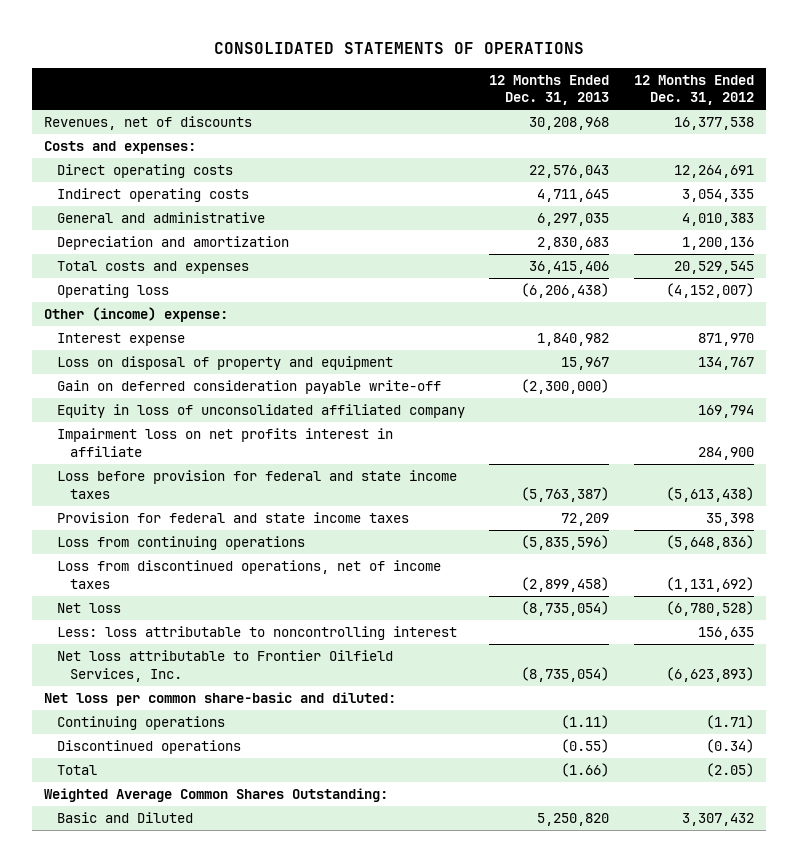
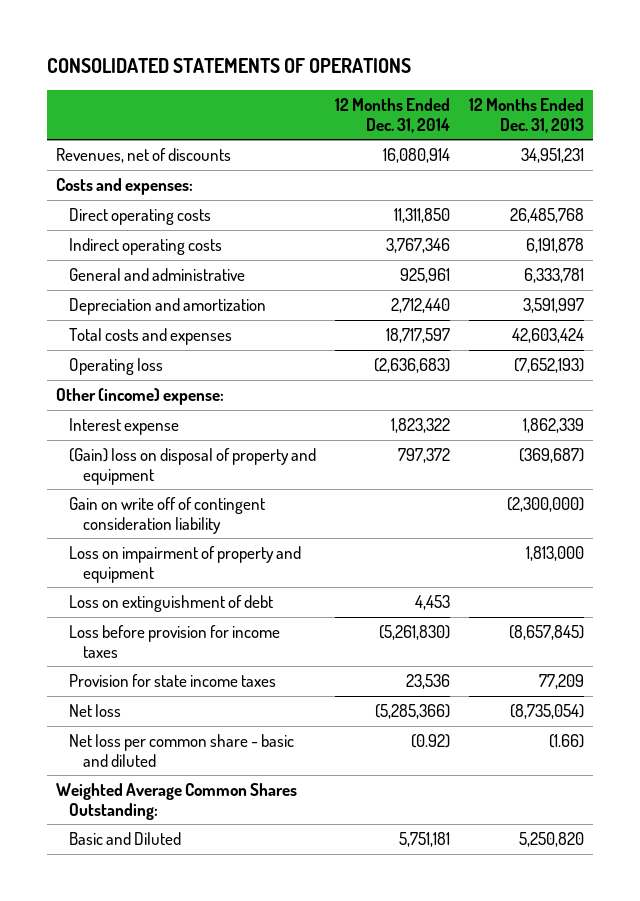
[633,74,754,106] 12 Months Ended Dec. 31, 2012 -> none
none -> [335,98,451,133] 12 Months Ended Dec. 31, 2014
[529,117,610,131] 30,208,968 -> [520,148,584,164] 34,951,231
[529,165,610,179] 22,576,043 -> [509,208,584,224] 26,485,768
[537,189,610,203] 4,711,645 -> [525,238,584,254] 6,191,878
[537,213,610,227] 6,297,035 -> [523,268,584,284] 6,333,781
[537,237,610,251] 2,830,683 -> [522,298,584,314] 3,591,997
[529,261,610,275] 36,415,406 -> [511,328,584,344] 42,603,424
[521,283,610,299] (6,206,438) -> [513,358,584,374] (7,652,193)
[57,404,466,419] Equity in loss of unconsolidated affiliated company -> none
[57,428,394,457] Impairment loss on net profits interest in affiliate -> none
[57,536,306,551] Loss from continuing operations -> none
[57,560,442,589] Loss from discontinued operations, net of income taxes -> none
[537,333,610,347] 1,840,982 -> [522,418,584,434] 1,862,339
[57,356,394,371] Loss on disposal of property and equipment -> [69,448,317,485] (Gain) loss on disposal of property and equipment
[561,357,610,371] 15,967 -> [518,448,584,464] (369,687)
[57,380,442,395] Gain on deferred consideration payable write-off -> [69,497,266,534] Gain on write off of contingent consideration liability
none -> [69,546,302,583] Loss on impairment of property and equipment
none -> [69,595,274,613] Loss on extinguishment of debt
[57,470,458,499] Loss before provision for federal and state income taxes -> [69,625,281,658] Loss before provision for income taxes
[521,486,610,502] (5,763,387) -> [508,625,584,641] (8,657,845)
[57,512,410,524] Provision for federal and state income taxes -> [69,674,277,688] Provision for state income taxes
[561,513,610,527] 72,209 -> [538,674,584,690] 77,209
[57,626,458,641] Less: loss attributable to noncontrolling interest -> none
[57,650,394,682] Net loss attributable to Frontier Oilfield Services, Inc. -> none
[43,692,396,707] Net loss per common share-basic and diluted: -> none
[57,716,226,731] Continuing operations -> none
[57,740,242,755] Discontinued operations -> none
[57,765,98,776] Total -> [69,734,295,767] Net loss per common share - basic and diluted

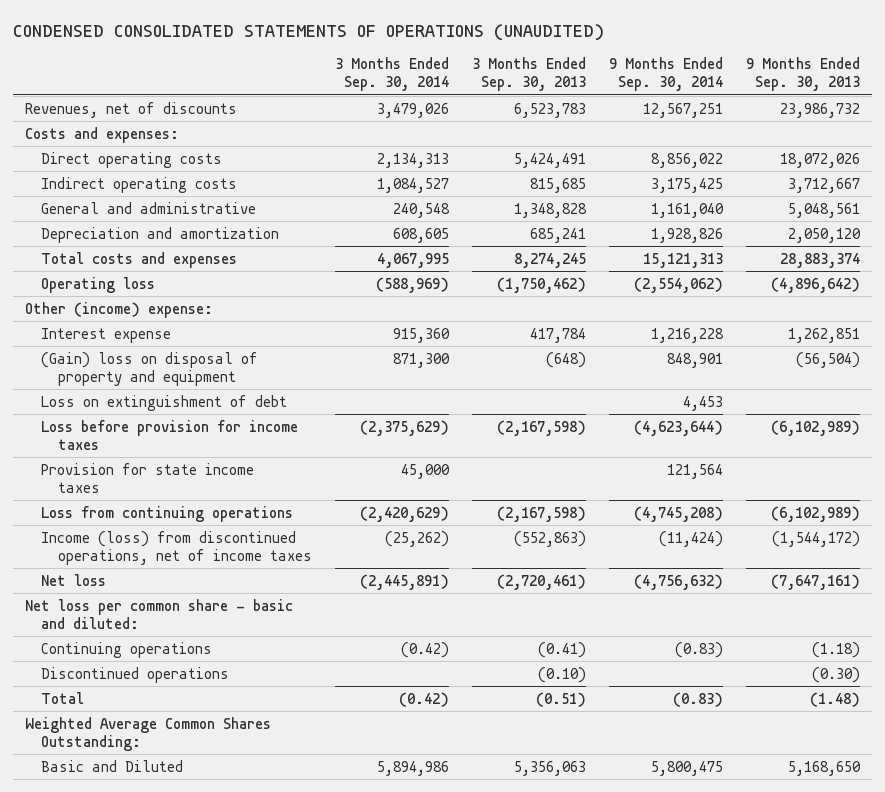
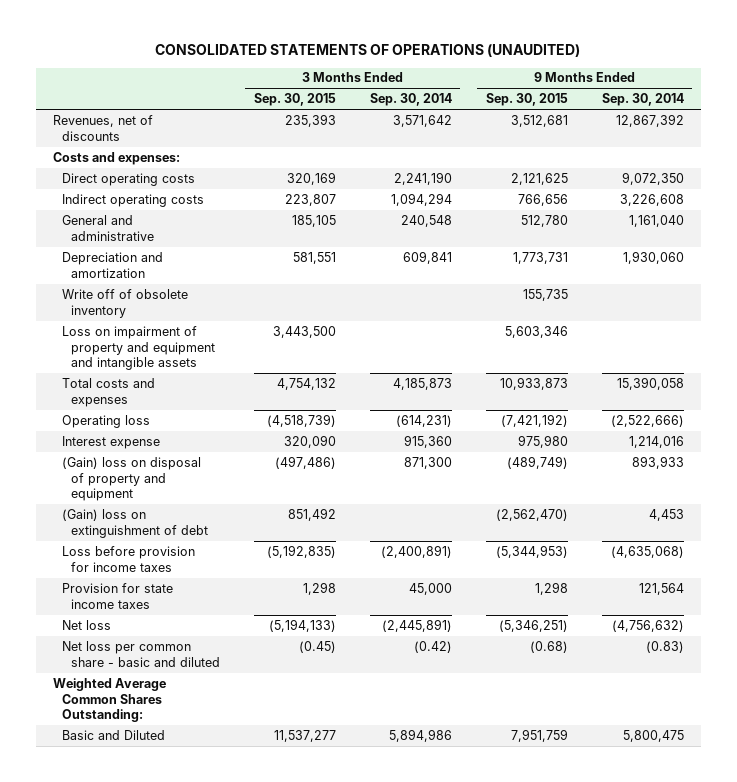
[13,23,605,41] CONDENSED CONSOLIDATED STATEMENTS OF OPERATIONS (UNAUDITED) -> [155,44,581,58] CONSOLIDATED STATEMENTS OF OPERATIONS (UNAUDITED)
[472,57,587,92] 3 Months Ended Sep. 30, 2013 -> none
[746,57,861,92] 9 Months Ended Sep. 30, 2013 -> none
none -> [253,93,336,107] Sep. 30, 2015
none -> [485,93,568,107] Sep. 30, 2015
[376,102,449,118] 3,479,026 -> [392,114,452,127] 3,571,642
[643,102,724,118] 12,567,251 -> [615,113,684,127] 12,867,392
[376,152,449,168] 2,134,313 -> [393,171,452,185] 2,241,190
[651,152,724,168] 8,856,022 -> [621,171,684,185] 9,072,350
[376,177,449,193] 1,084,527 -> [390,192,452,206] 1,094,294
[651,177,724,193] 3,175,425 -> [619,193,684,206] 3,226,608
[24,301,213,318] Other (income) expense: -> none
[392,227,449,243] 608,605 -> [402,250,452,264] 609,841
[651,227,724,243] 1,928,826 -> [622,250,684,264] 1,930,060
none -> [61,288,188,318] Write off of obsolete inventory
none -> [61,325,215,371] Loss on impairment of property and equipment and intangible assets
[376,252,449,268] 4,067,995 -> [392,377,452,390] 4,185,873
[643,252,724,268] 15,121,313 -> [616,376,684,390] 15,390,058
[375,276,449,293] (588,969) -> [395,414,452,427] (614,231)
[634,276,724,293] (2,554,062) -> [610,414,684,427] (2,522,666)
[651,327,725,343] 1,216,228 -> [628,435,684,448] 1,214,016
[667,352,724,368] 848,901 -> [631,455,684,469] 893,933
[41,394,288,411] Loss on extinguishment of debt -> [61,508,208,538] (Gain) loss on extinguishment of debt
[359,419,449,436] (2,375,629) -> [380,544,452,558] (2,400,891)
[634,419,724,436] (4,623,644) -> [610,545,684,558] (4,635,068)
[41,505,294,522] Loss from continuing operations -> none
[41,530,312,565] Income (loss) from discontinued operations, net of income taxes -> none
[24,598,293,629] Net loss per common share - basic and diluted: -> none
[41,641,213,658] Continuing operations -> none
[41,666,230,683] Discontinued operations -> none
[41,691,85,704] Total -> [61,640,220,667] Net loss per common share - basic and diluted

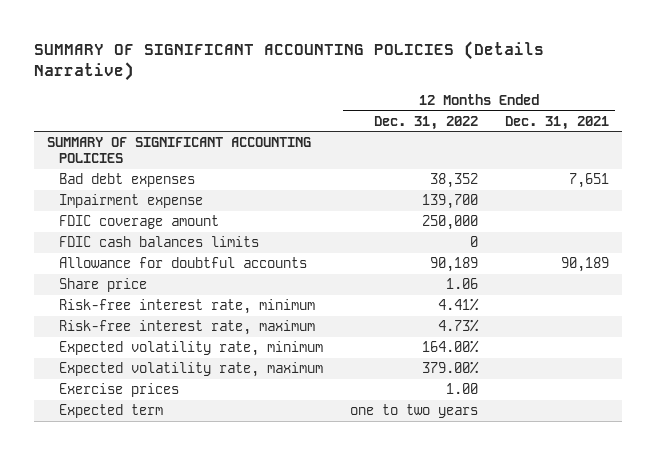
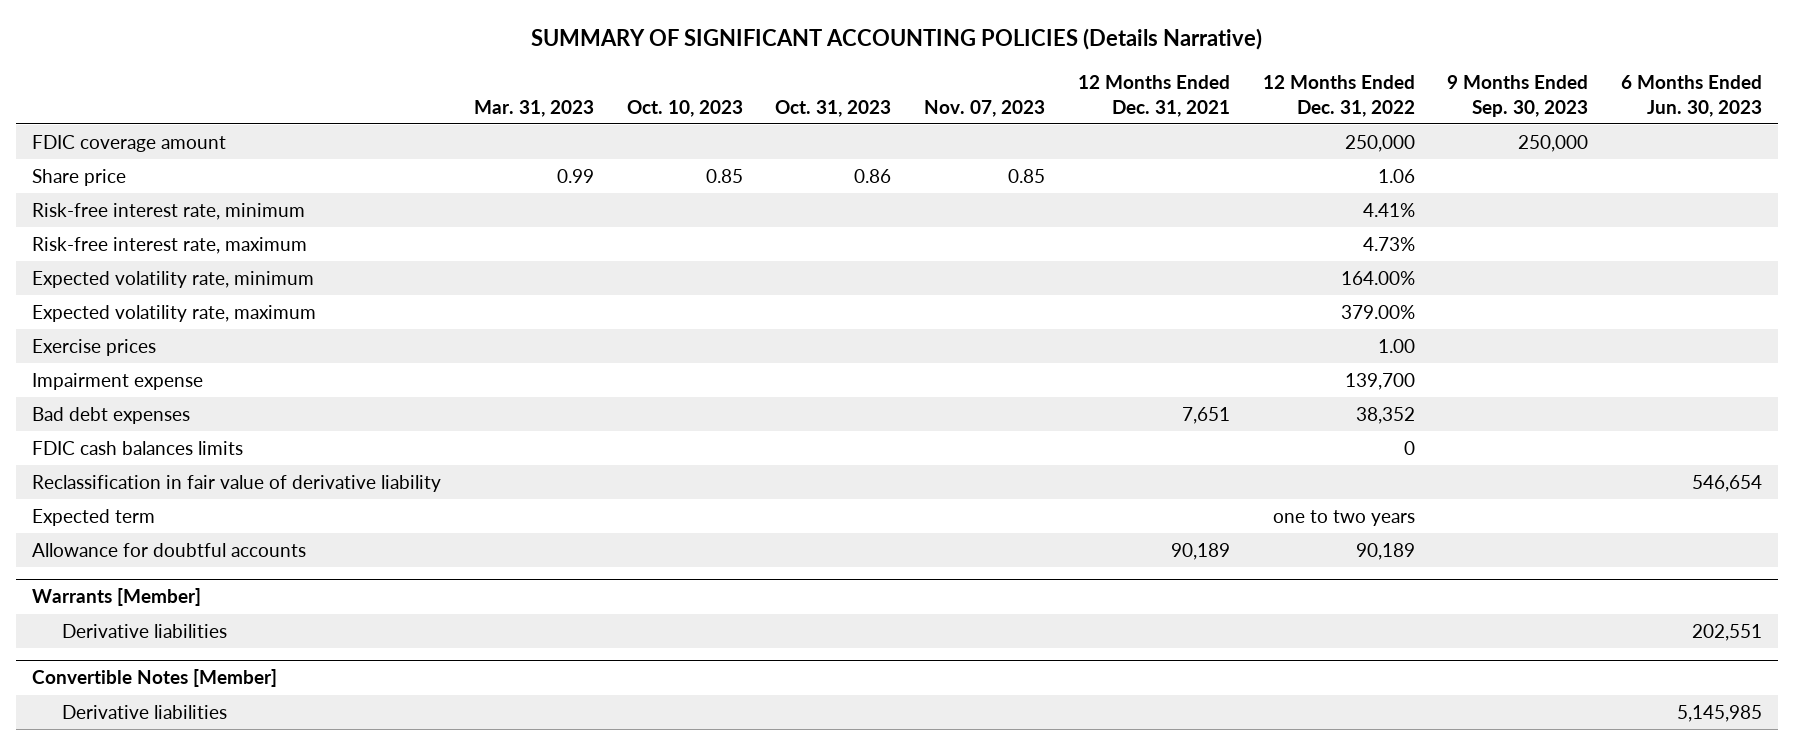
none -> [473,99,594,117] Mar. 31, 2023
none -> [626,99,743,117] Oct. 10, 2023
none -> [775,99,892,117] Oct. 31, 2023
none -> [924,99,1046,117] Nov. 07, 2023
none -> [1447,74,1589,117] 9 Months Ended Sep. 30, 2023
none -> [1621,74,1763,117] 6 Months Ended Jun. 30, 2023
[47,137,312,164] SUMMARY OF SIGNIFICANT ACCOUNTING POLICIES -> none
[58,194,203,209] Impairment expense -> [32,373,204,391] Impairment expense
[58,173,195,188] Bad debt expenses -> [32,407,191,425] Bad debt expenses
[58,236,259,248] FDIC cash balances limits -> [32,441,244,456] FDIC cash balances limits
none -> [32,475,442,493] Reclassification in fair value of derivative liability
[58,257,307,269] Allowance for doubtful accounts -> [32,543,307,558] Allowance for doubtful accounts
none -> [32,588,202,607] Warrants [Member]
none -> [62,624,228,639] Derivative liabilities
none -> [32,669,278,688] Convertible Notes [Member]
none -> [62,705,228,720] Derivative liabilities

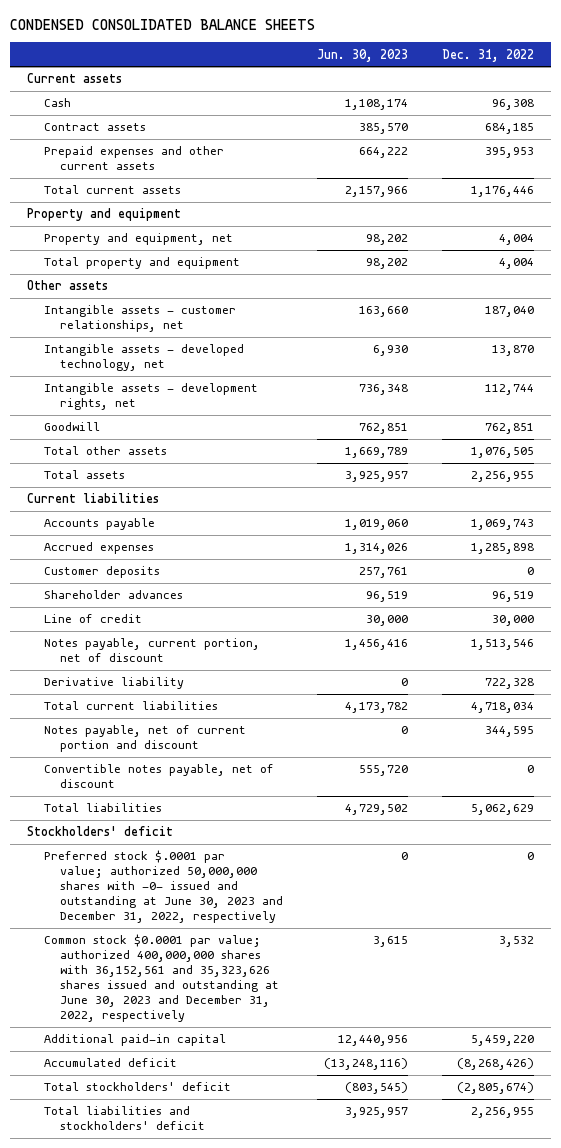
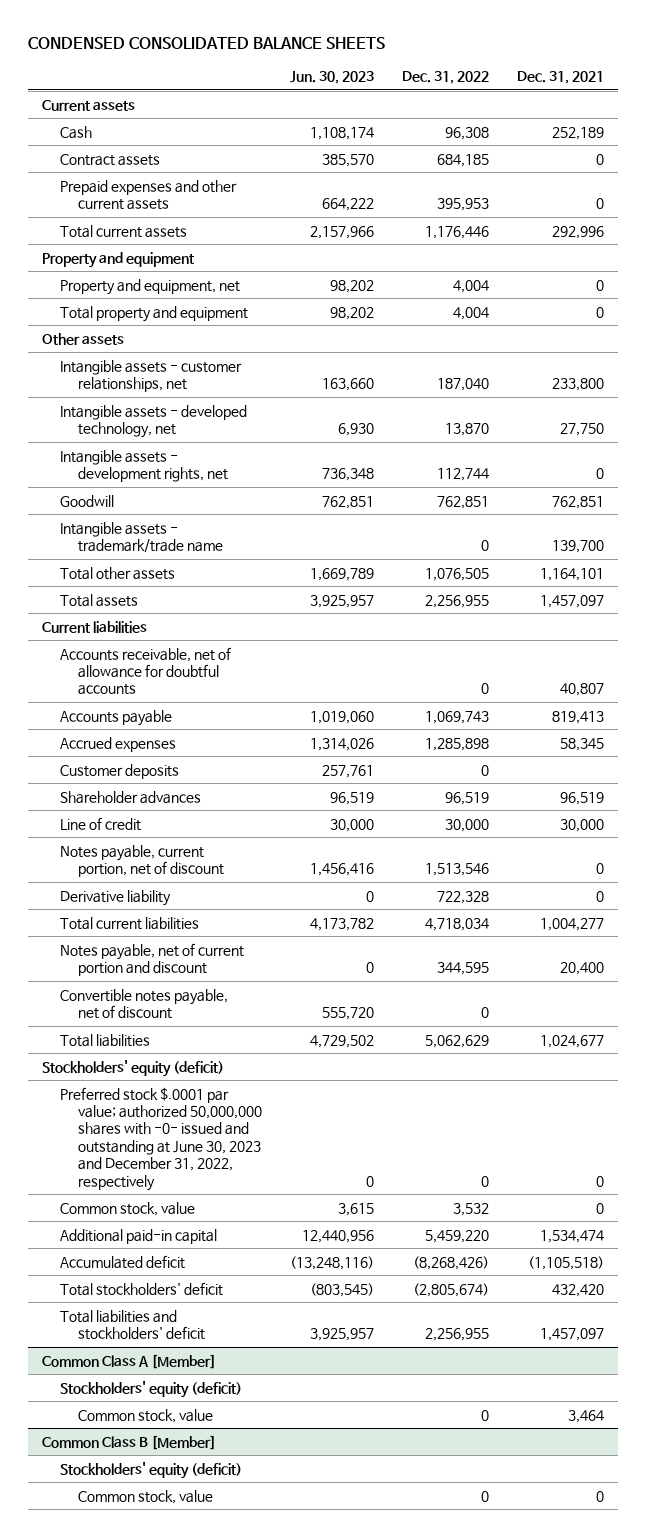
none -> [516,70,604,84] Dec. 31, 2021
none -> [59,521,224,554] Intangible assets - trademark/trade name
none -> [59,646,231,696] Accounts receivable, net of allowance for doubtful accounts
[27,826,174,837] Stockholders' deficit -> [41,1059,224,1077] Stockholders' equity (deficit)
[43,934,280,1023] Common stock $0.0001 par value; authorized 400,000,000 shares with 36,152,561 and 35,323,626 shares issued and outstanding at June 30, 2023 and December 31, 2022, respectively -> [59,1201,195,1216] Common stock, value
none -> [41,1353,216,1369] Common Class A [Member]
none -> [59,1380,242,1398] Stockholders' equity (deficit)
none -> [78,1408,214,1423] Common stock, value
none -> [41,1434,216,1450] Common Class B [Member]
none -> [59,1461,242,1479] Stockholders' equity (deficit)
none -> [78,1489,214,1504] Common stock, value

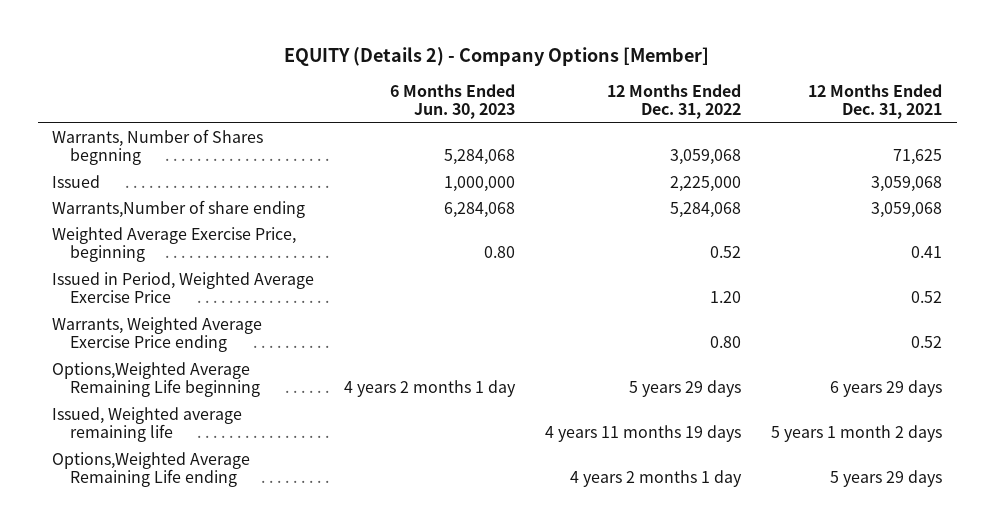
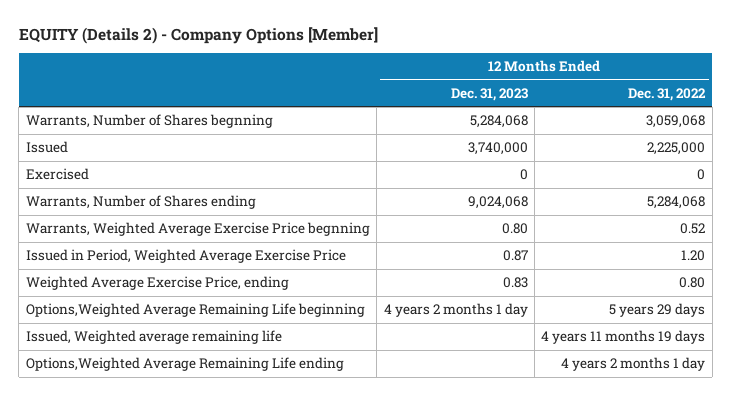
[390,83,516,120] 6 Months Ended Jun. 30, 2023 -> none
[807,83,942,120] 12 Months Ended Dec. 31, 2021 -> none
none -> [450,87,528,101] Dec. 31, 2023
none -> [25,168,89,181] Exercised
[52,199,306,218] Warrants,Number of share ending -> [25,195,256,210] Warrants, Number of Shares ending
[52,226,297,263] Weighted Average Exercise Price, beginning -> [25,222,370,237] Warrants, Weighted Average Exercise Price begnning
[52,316,263,353] Warrants, Weighted Average Exercise Price ending -> [25,276,289,291] Weighted Average Exercise Price, ending

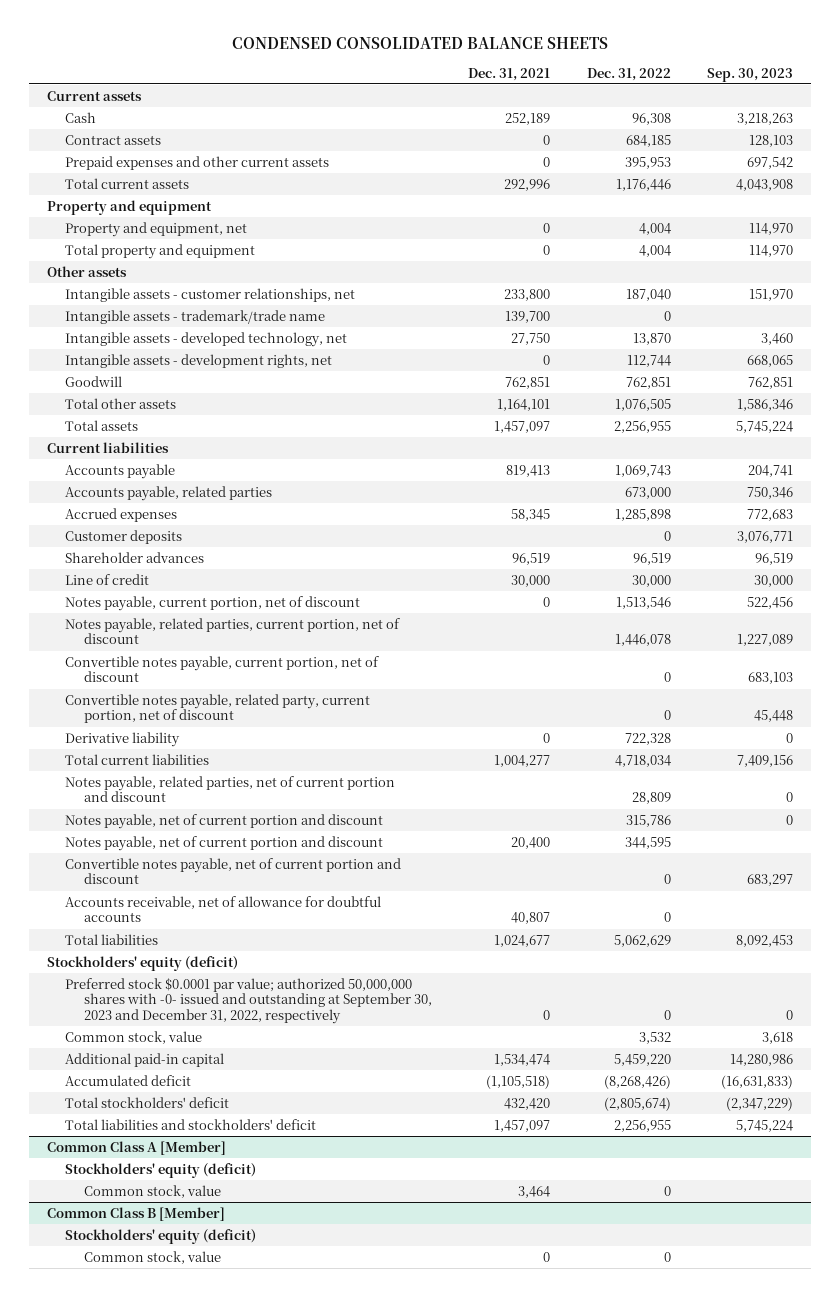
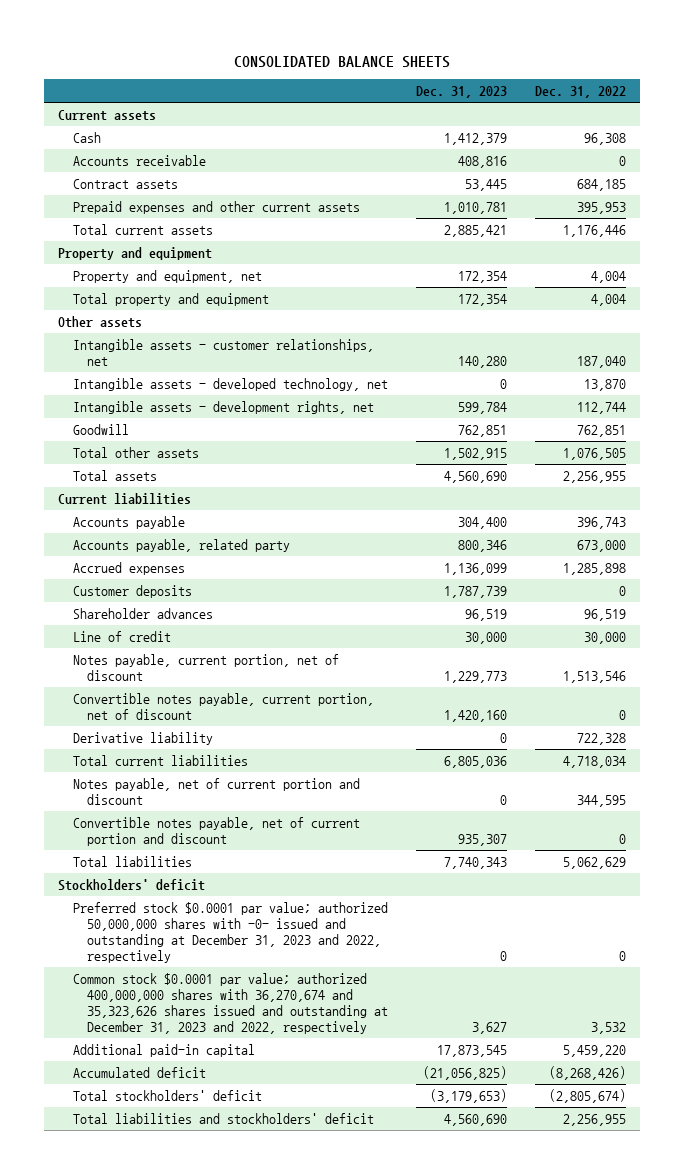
[232,36,609,49] CONDENSED CONSOLIDATED BALANCE SHEETS -> [234,55,451,68] CONSOLIDATED BALANCE SHEETS
[468,67,551,81] Dec. 31, 2021 -> none
[707,67,794,82] Sep. 30, 2023 -> none
none -> [416,86,508,99] Dec. 31, 2023
none -> [72,154,206,166] Accounts receivable
[65,309,326,324] Intangible assets - trademark/trade name -> none
[614,464,671,477] 1,069,743 -> [577,516,627,529] 396,743
[65,485,273,501] Accounts payable, related parties -> [72,538,290,552] Accounts payable, related party
[65,617,401,645] Notes payable, related parties, current portion, net of discount -> none
[65,693,371,724] Convertible notes payable, related party, current portion, net of discount -> none
[65,775,396,803] Notes payable, related parties, net of current portion and discount -> none
[65,813,384,829] Notes payable, net of current portion and discount -> none
[65,895,382,923] Accounts receivable, net of allowance for doubtful accounts -> none
[47,955,239,971] Stockholders' equity (deficit) -> [58,878,206,891] Stockholders' deficit
[65,977,432,1025] Preferred stock $0.0001 par value; authorized 50,000,000 shares with -0- issued and outstanding at September 30, 2023 and December 31, 2022, respectively -> [72,901,388,964] Preferred stock $0.0001 par value; authorized 50,000,000 shares with -0- issued and outstanding at December 31, 2023 and 2022, respectively
[65,1030,203,1044] Common stock, value -> [72,972,389,1035] Common stock $0.0001 par value; authorized 400,000,000 shares with 36,270,674 and 35,323,626 shares issued and outstanding at December 31, 2023 and 2022, respectively
[47,1140,227,1155] Common Class A [Member] -> none
[65,1162,257,1178] Stockholders' equity (deficit) -> none
[83,1184,221,1198] Common stock, value -> none
[47,1206,226,1221] Common Class B [Member] -> none
[65,1228,257,1244] Stockholders' equity (deficit) -> none
[83,1250,221,1264] Common stock, value -> none

